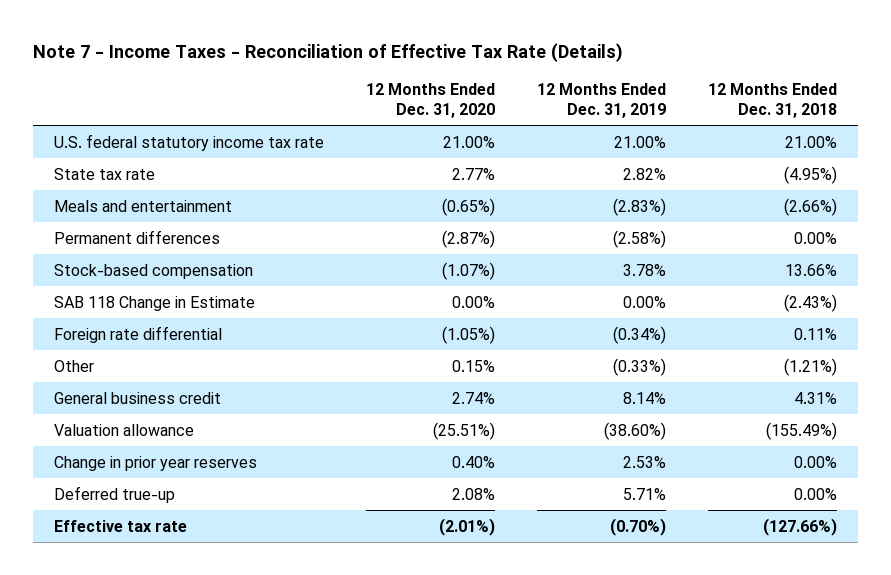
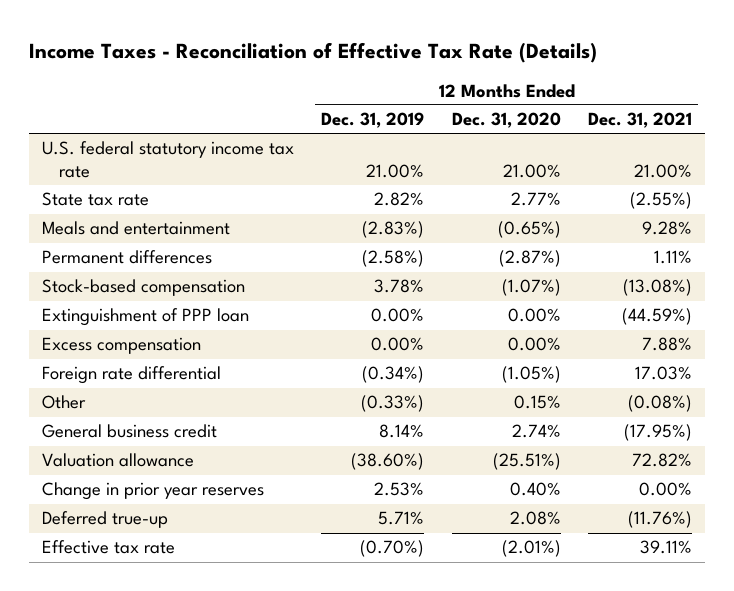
[33,42,624,62] Note 7 - Income Taxes - Reconciliation of Effective Tax Rate (Details) -> [28,41,597,63] Income Taxes - Reconciliation of Effective Tax Rate (Details)
[708,82,838,119] 12 Months Ended Dec. 31, 2018 -> none
none -> [587,112,692,129] Dec. 31, 2021
[54,295,256,311] SAB 118 Change in Estimate -> none
none -> [42,308,250,327] Extinguishment of PPP loan
none -> [42,337,202,355] Excess compensation

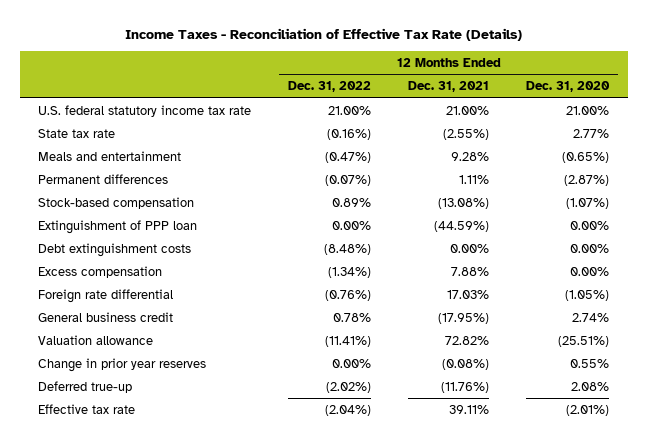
[321,112,425,129] Dec. 31, 2019 -> none
none -> [288,81,372,93] Dec. 31, 2022
none -> [38,242,192,257] Debt extinguishment costs
[42,395,87,410] Other -> none
[509,482,561,497] 0.40% -> [570,358,610,368] 0.55%
[638,482,692,497] 0.00% -> [442,358,490,370] (0.08%)

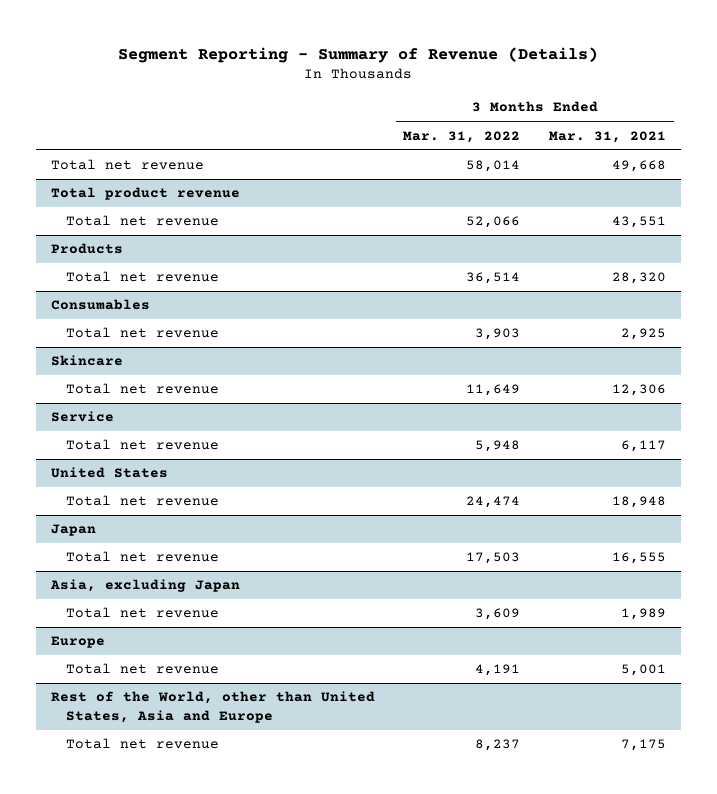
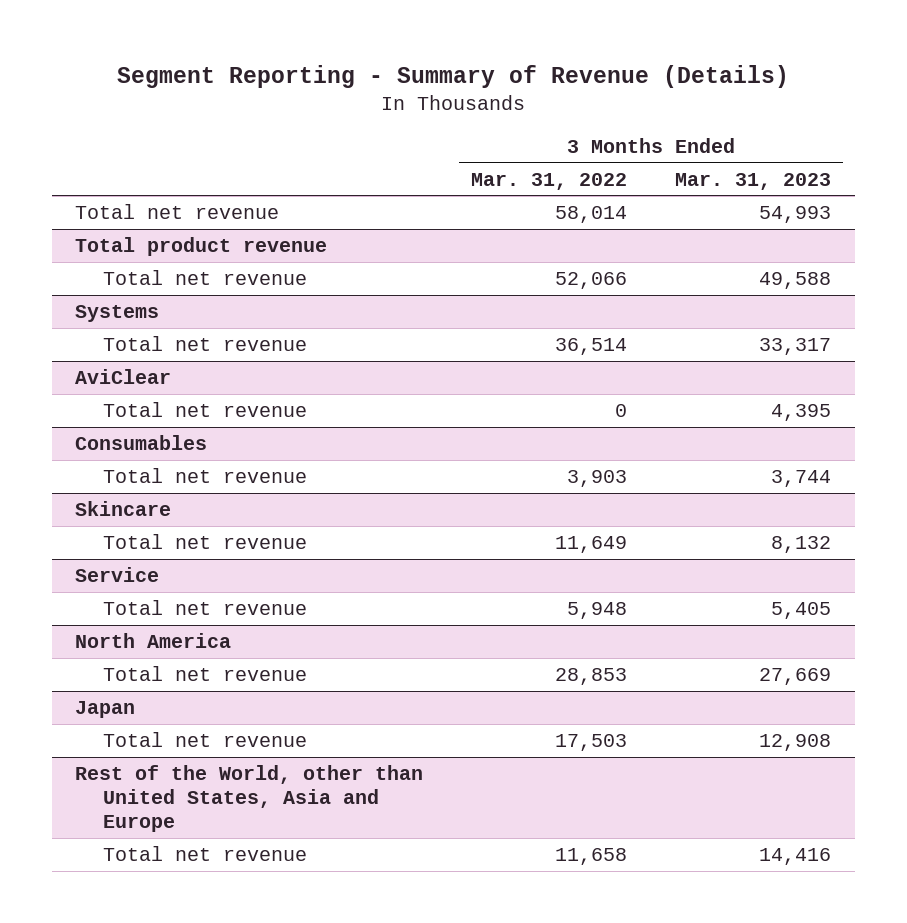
[549,130,667,143] Mar. 31, 2021 -> none
none -> [675,172,832,190] Mar. 31, 2023
[50,243,123,255] Products -> none
none -> [75,304,160,322] Systems
none -> [75,368,172,384] AviClear
none -> [102,401,307,417] Total net revenue
[50,467,168,479] United States -> none
none -> [75,632,232,648] North America
[466,496,521,509] 24,474 -> [555,667,628,685] 28,853
[49,579,240,593] Asia, excluding Japan -> none
[66,607,220,619] Total net revenue -> none
[50,636,105,649] Europe -> none
[66,663,220,675] Total net revenue -> none
[475,739,521,752] 8,237 -> [555,847,628,865] 11,658

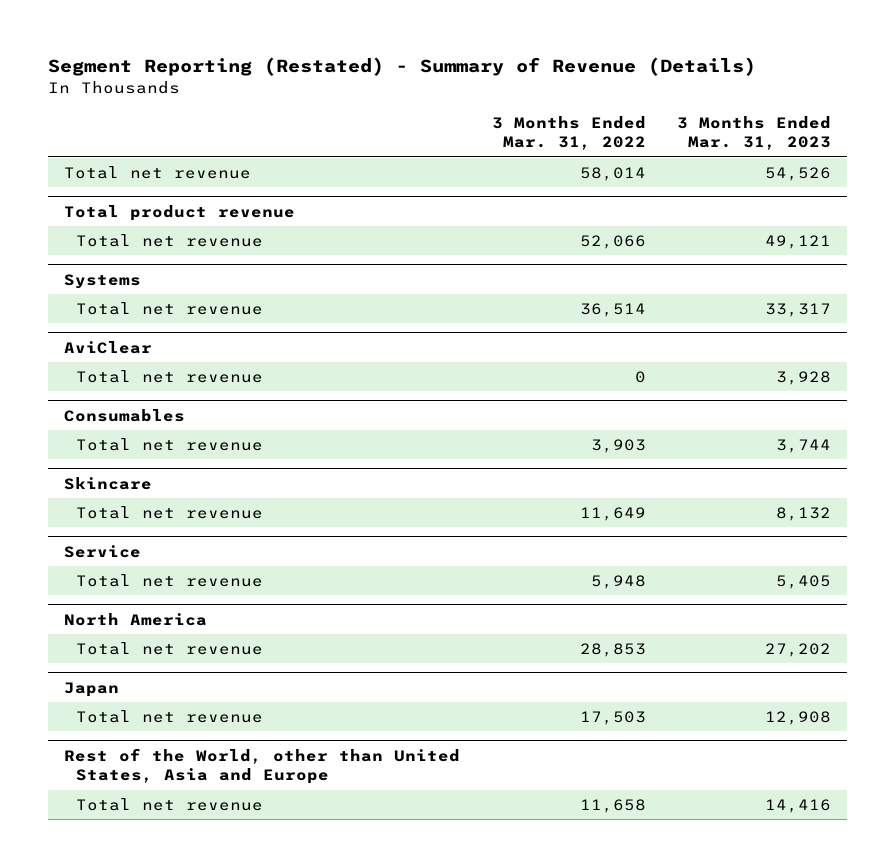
[117,64,790,88] Segment Reporting - Summary of Revenue (Details) -> [48,57,757,77] Segment Reporting (Restated) - Summary of Revenue (Details)
[759,205,832,223] 54,993 -> [765,166,832,181] 54,526
[759,271,832,289] 49,588 -> [765,234,832,249] 49,121
[771,403,832,421] 4,395 -> [776,370,832,385] 3,928
[759,667,832,685] 27,669 -> [765,642,832,657] 27,202

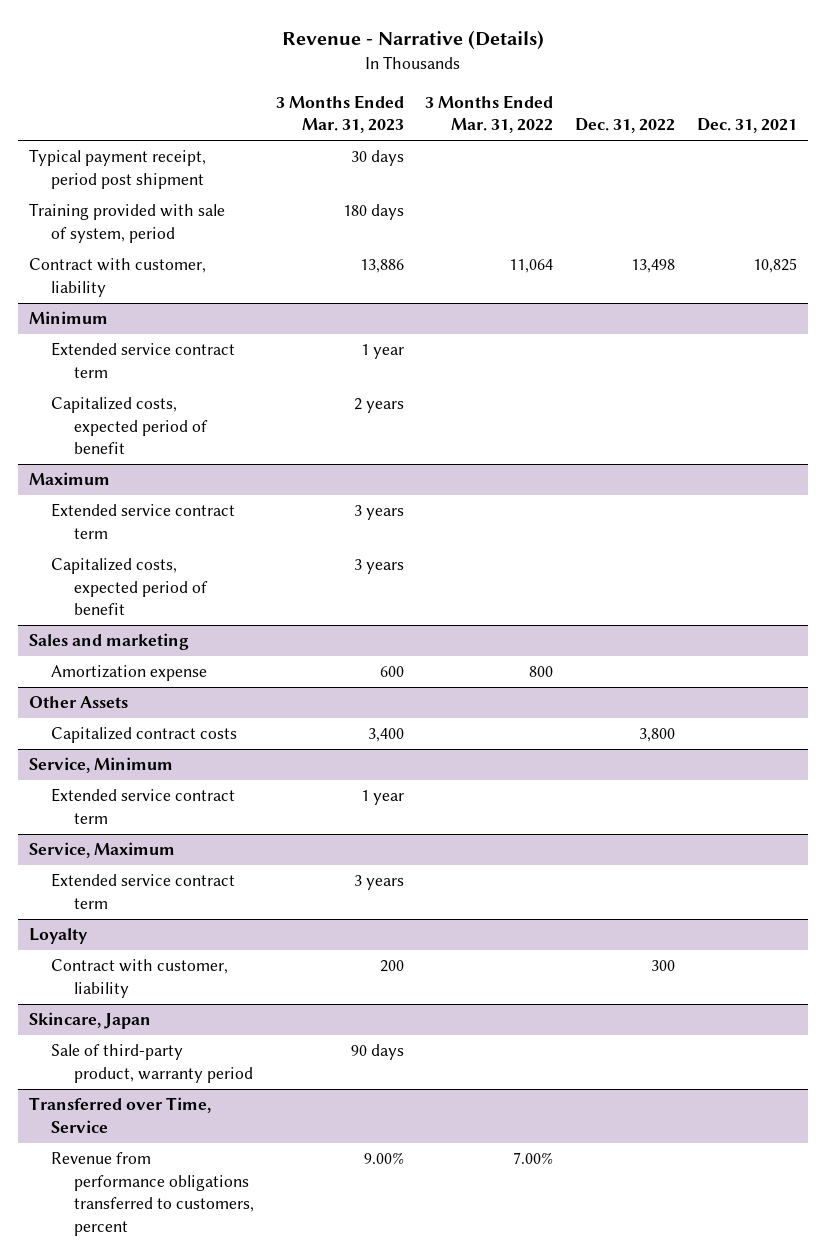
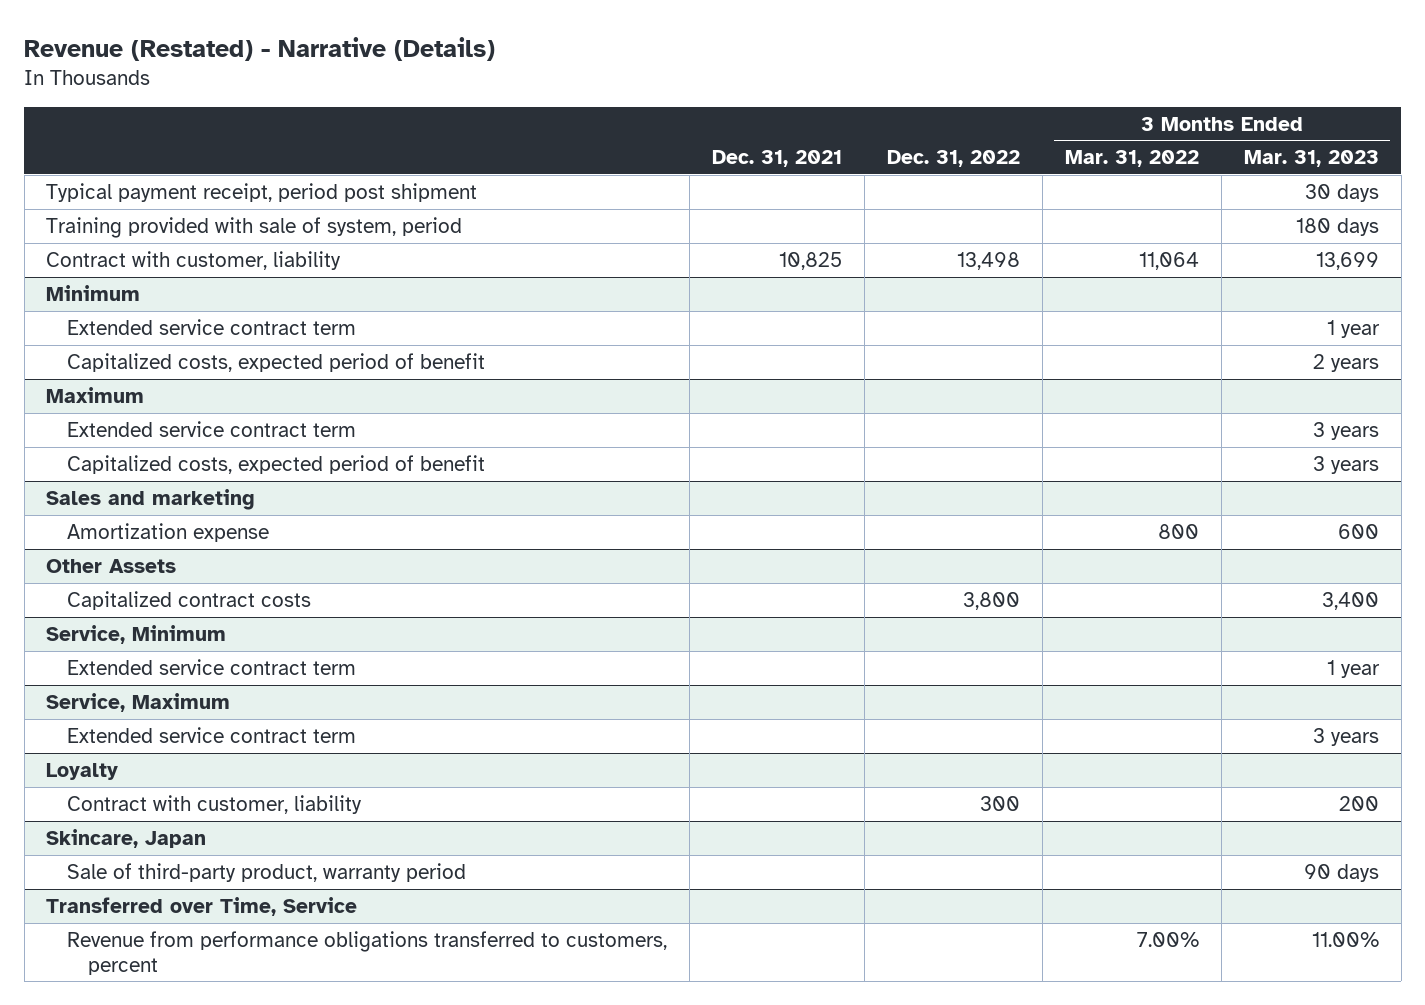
[281,30,544,51] Revenue - Narrative (Details) -> [24,36,496,61] Revenue (Restated) - Narrative (Details)
[359,259,404,274] 13,886 -> [1315,252,1379,271] 13,699
[363,1152,404,1165] 9.00% -> [1311,932,1379,948] 11.00%

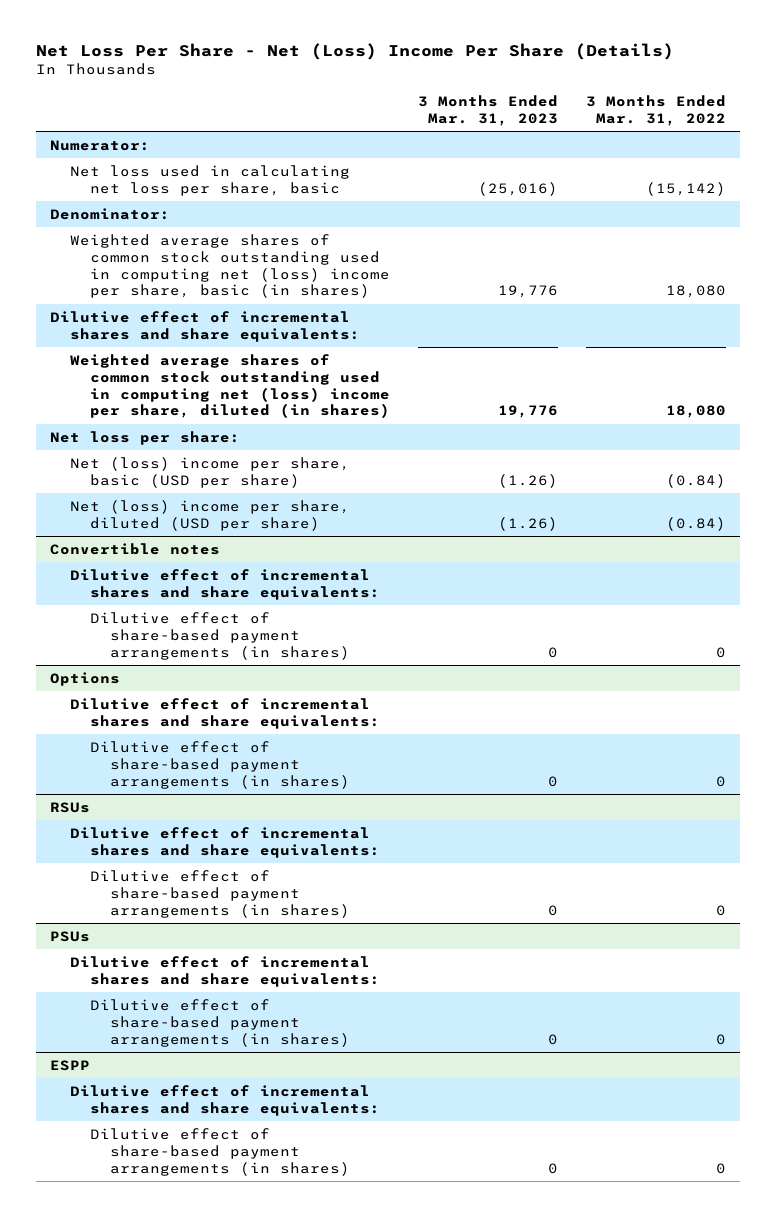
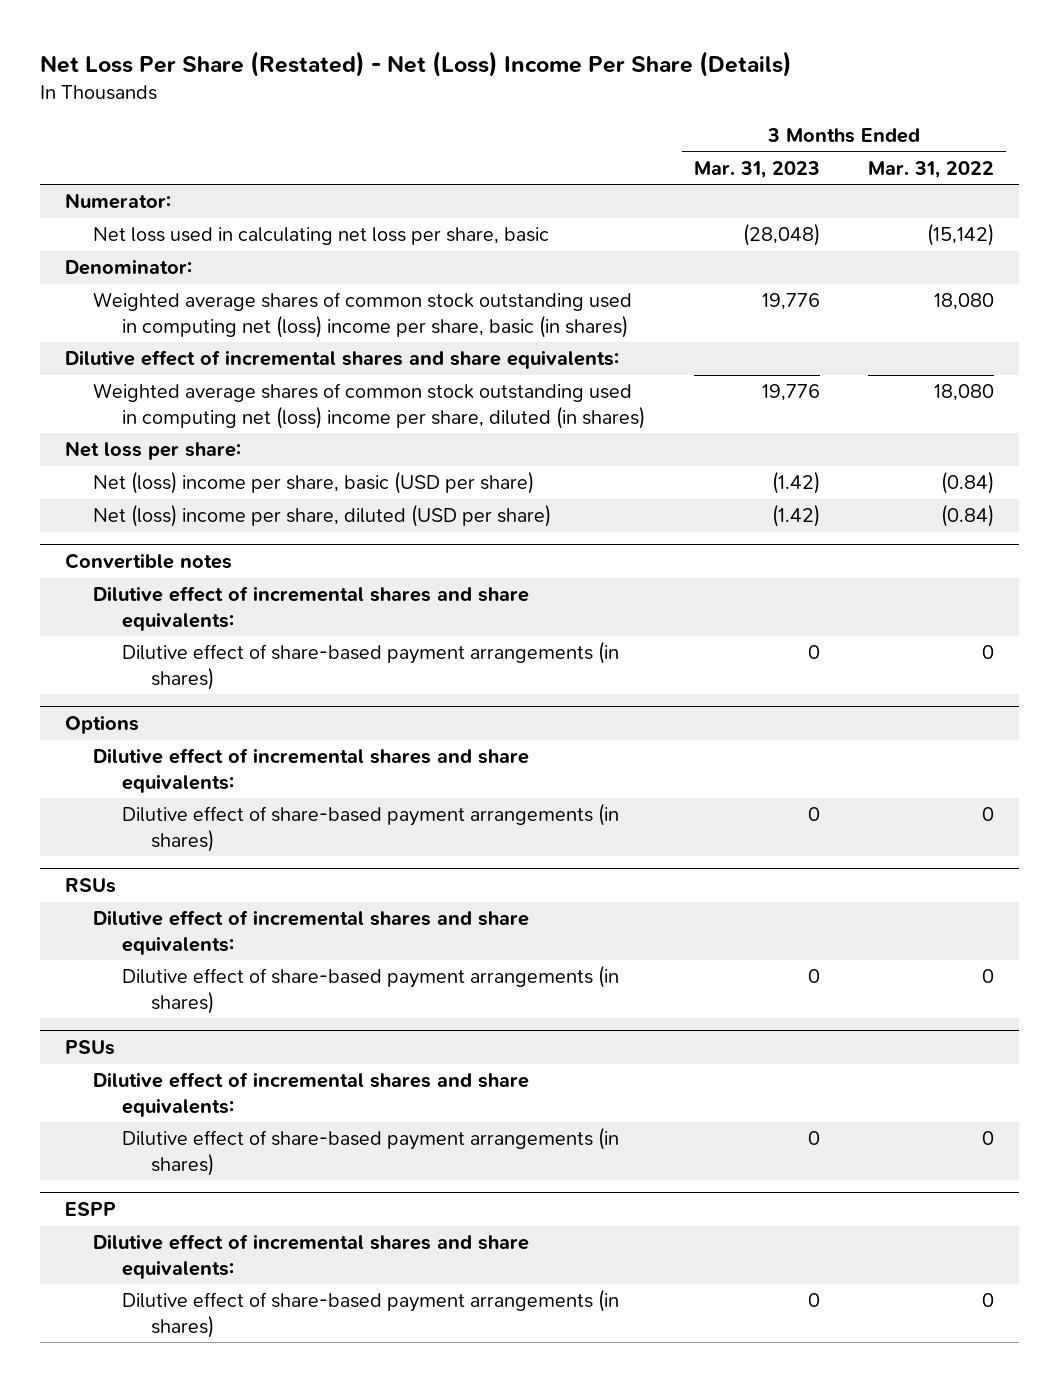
[35,43,674,61] Net Loss Per Share - Net (Loss) Income Per Share (Details) -> [40,50,793,77] Net Loss Per Share (Restated) - Net (Loss) Income Per Share (Details)
[477,181,558,196] (25,016) -> [742,223,820,247] (28,048)
[497,473,558,488] (1.26) -> [771,471,820,495] (1.42)
[497,516,558,531] (1.26) -> [771,504,820,528] (1.42)

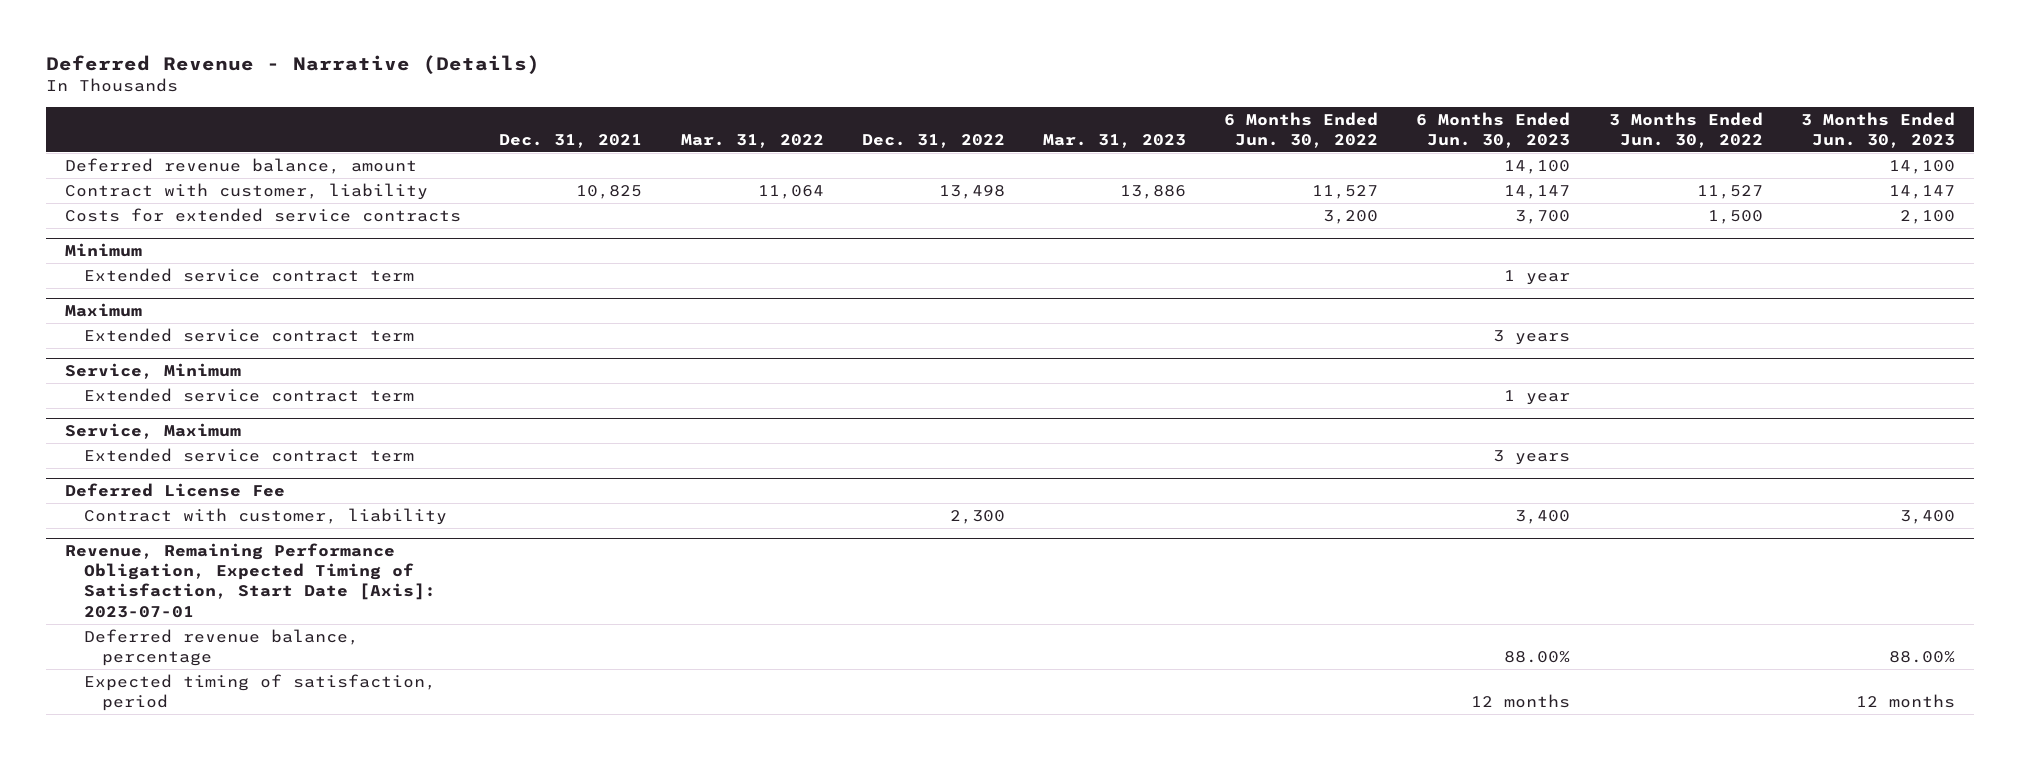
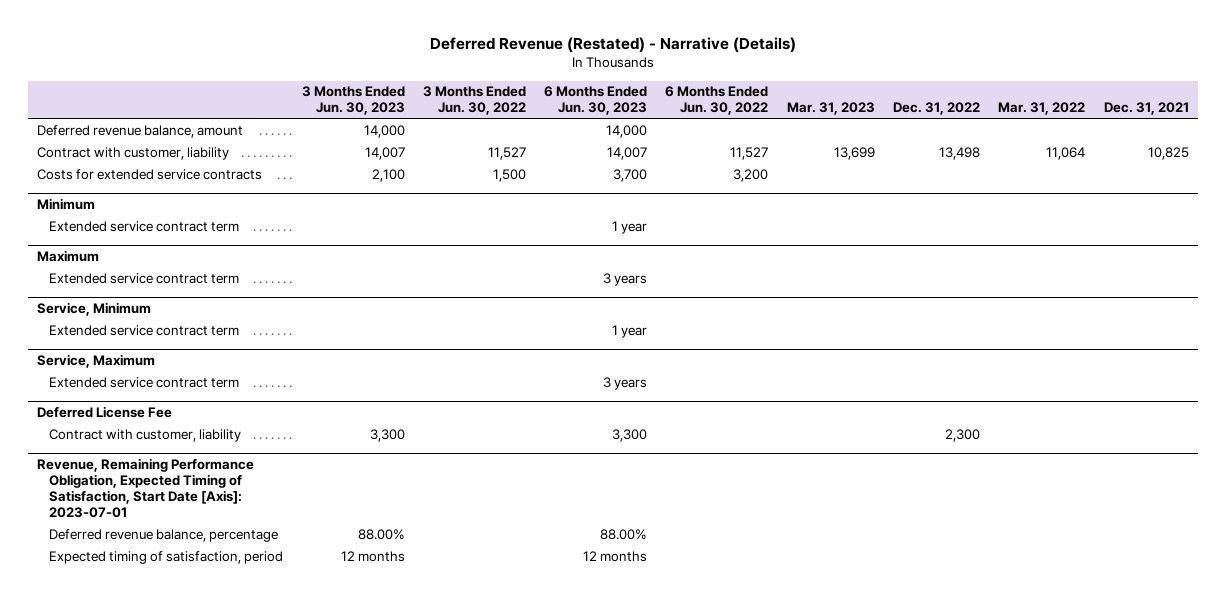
[45,55,540,75] Deferred Revenue - Narrative (Details) -> [429,36,796,53] Deferred Revenue (Restated) - Narrative (Details)
[1504,159,1571,174] 14,100 -> [606,124,648,138] 14,000
[1888,159,1955,174] 14,100 -> [363,124,405,138] 14,000
[1119,184,1186,199] 13,886 -> [833,146,875,160] 13,699
[1504,184,1571,199] 14,147 -> [607,146,648,160] 14,007
[1888,184,1955,199] 14,147 -> [364,146,405,160] 14,007
[1515,509,1571,524] 3,400 -> [612,428,648,442] 3,300
[1899,509,1955,524] 3,400 -> [369,428,405,442] 3,300

